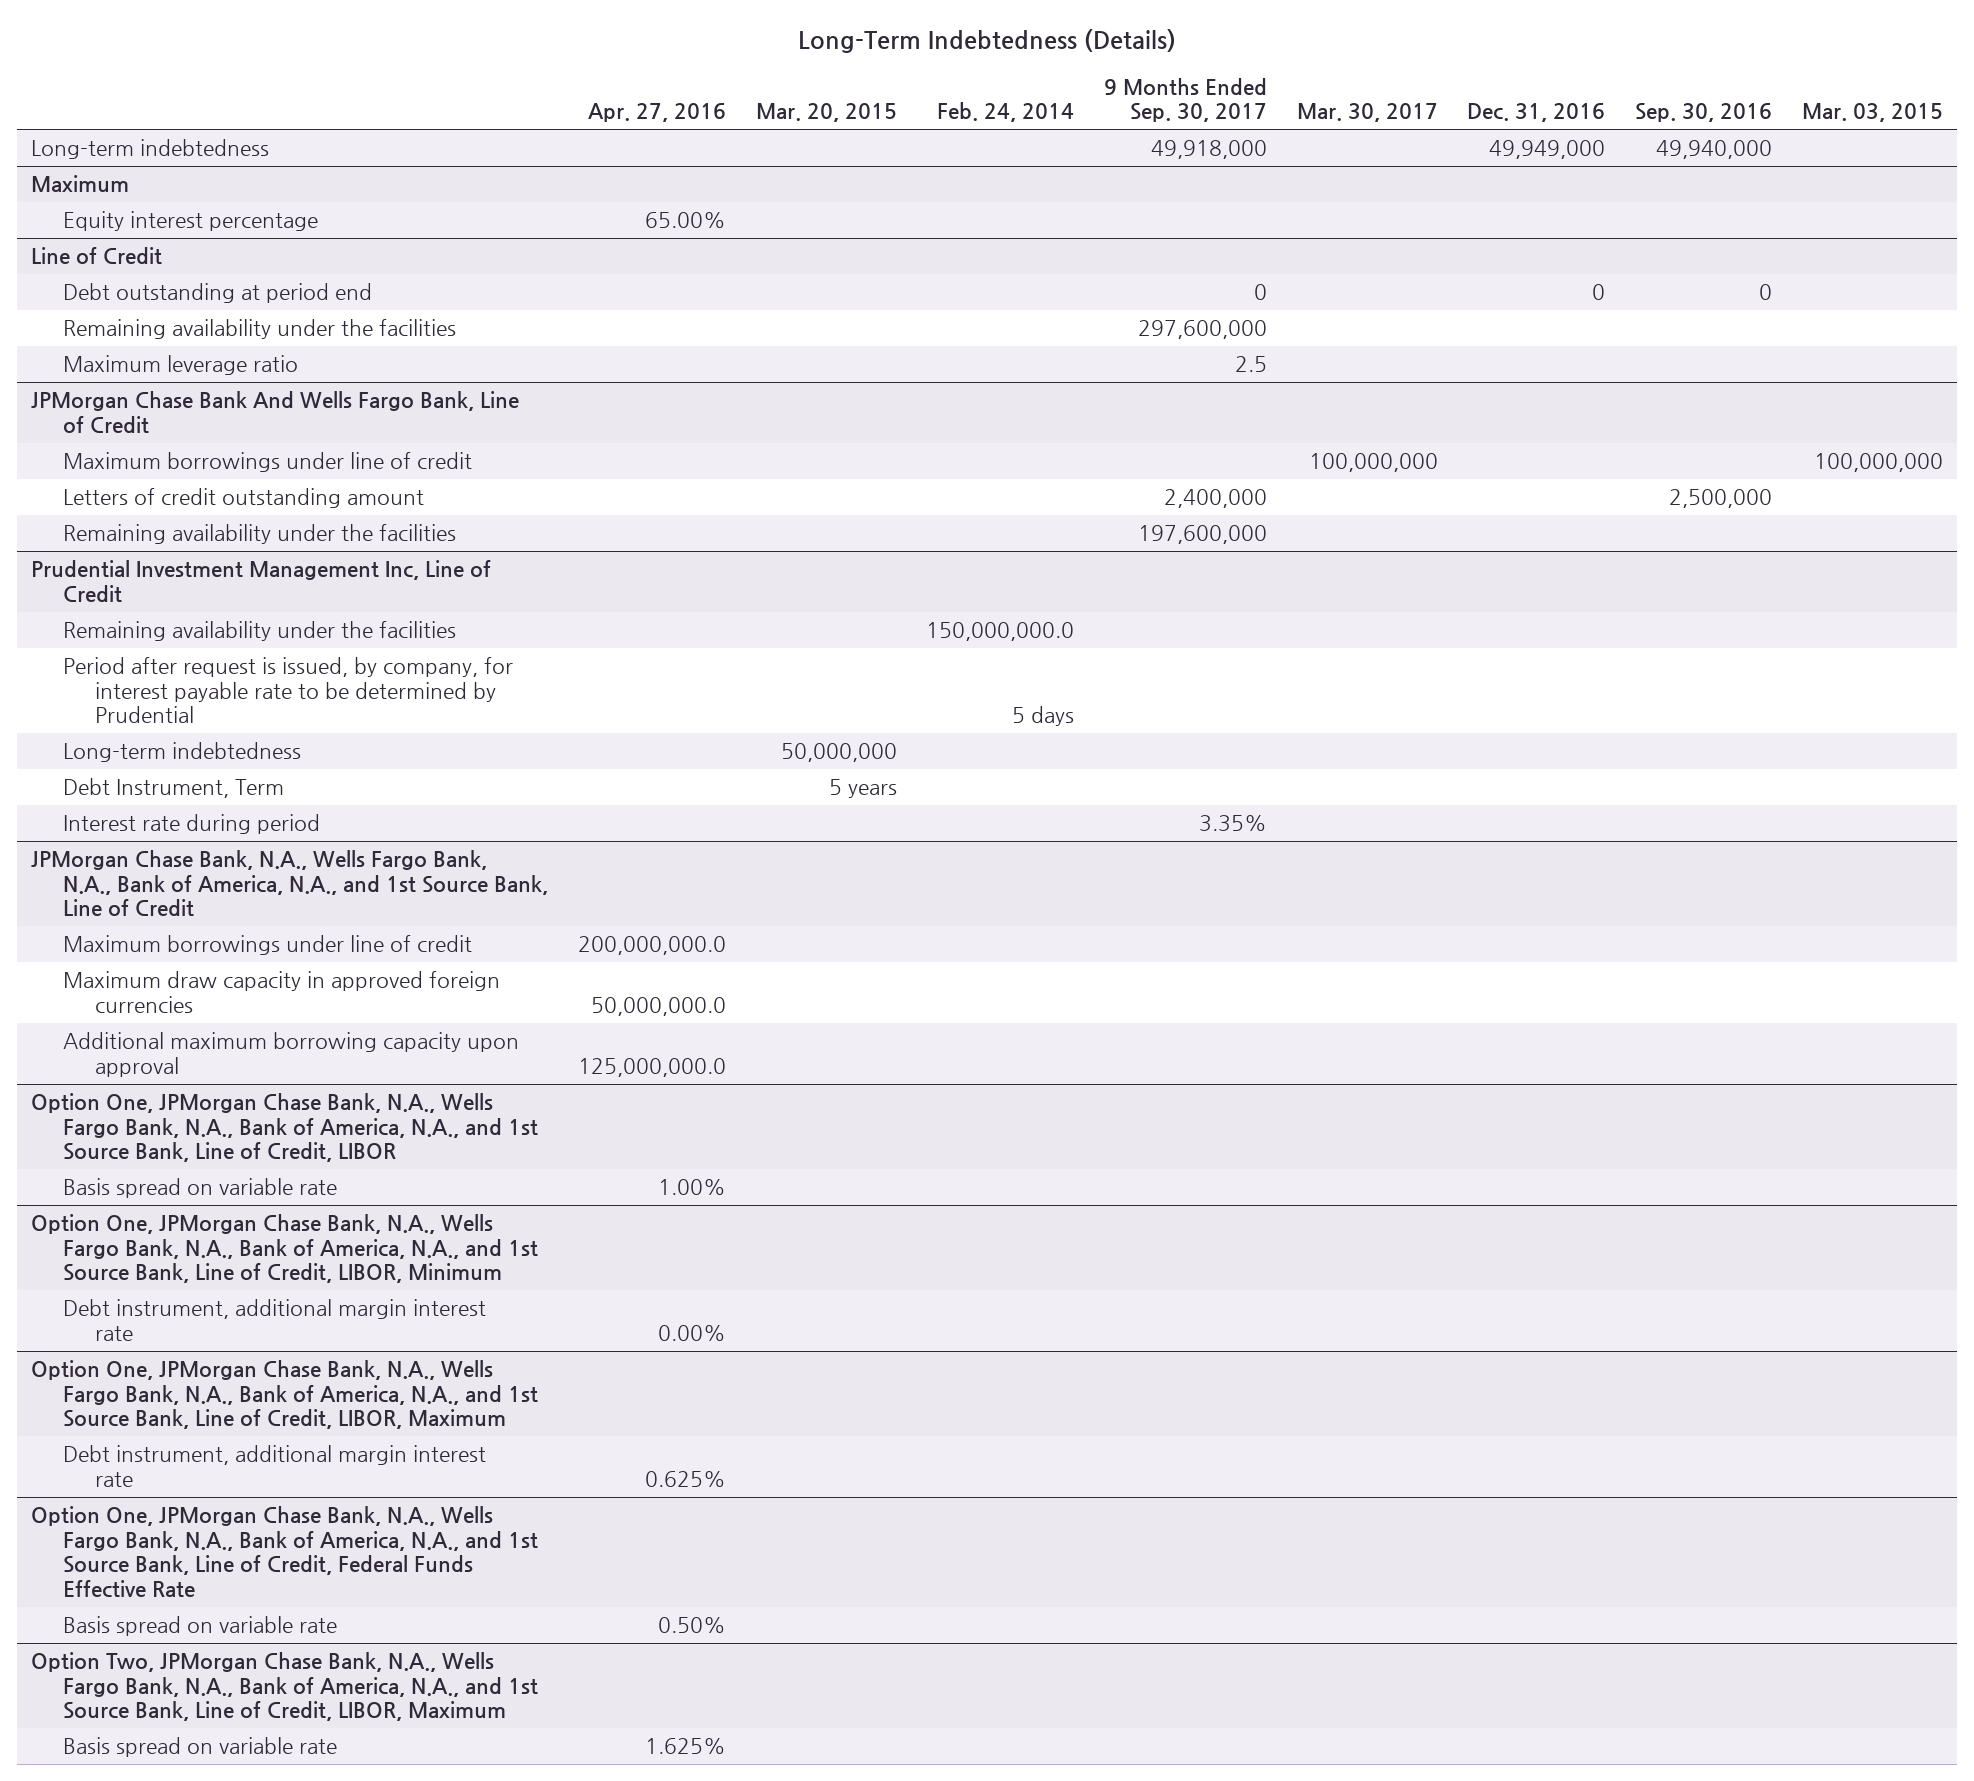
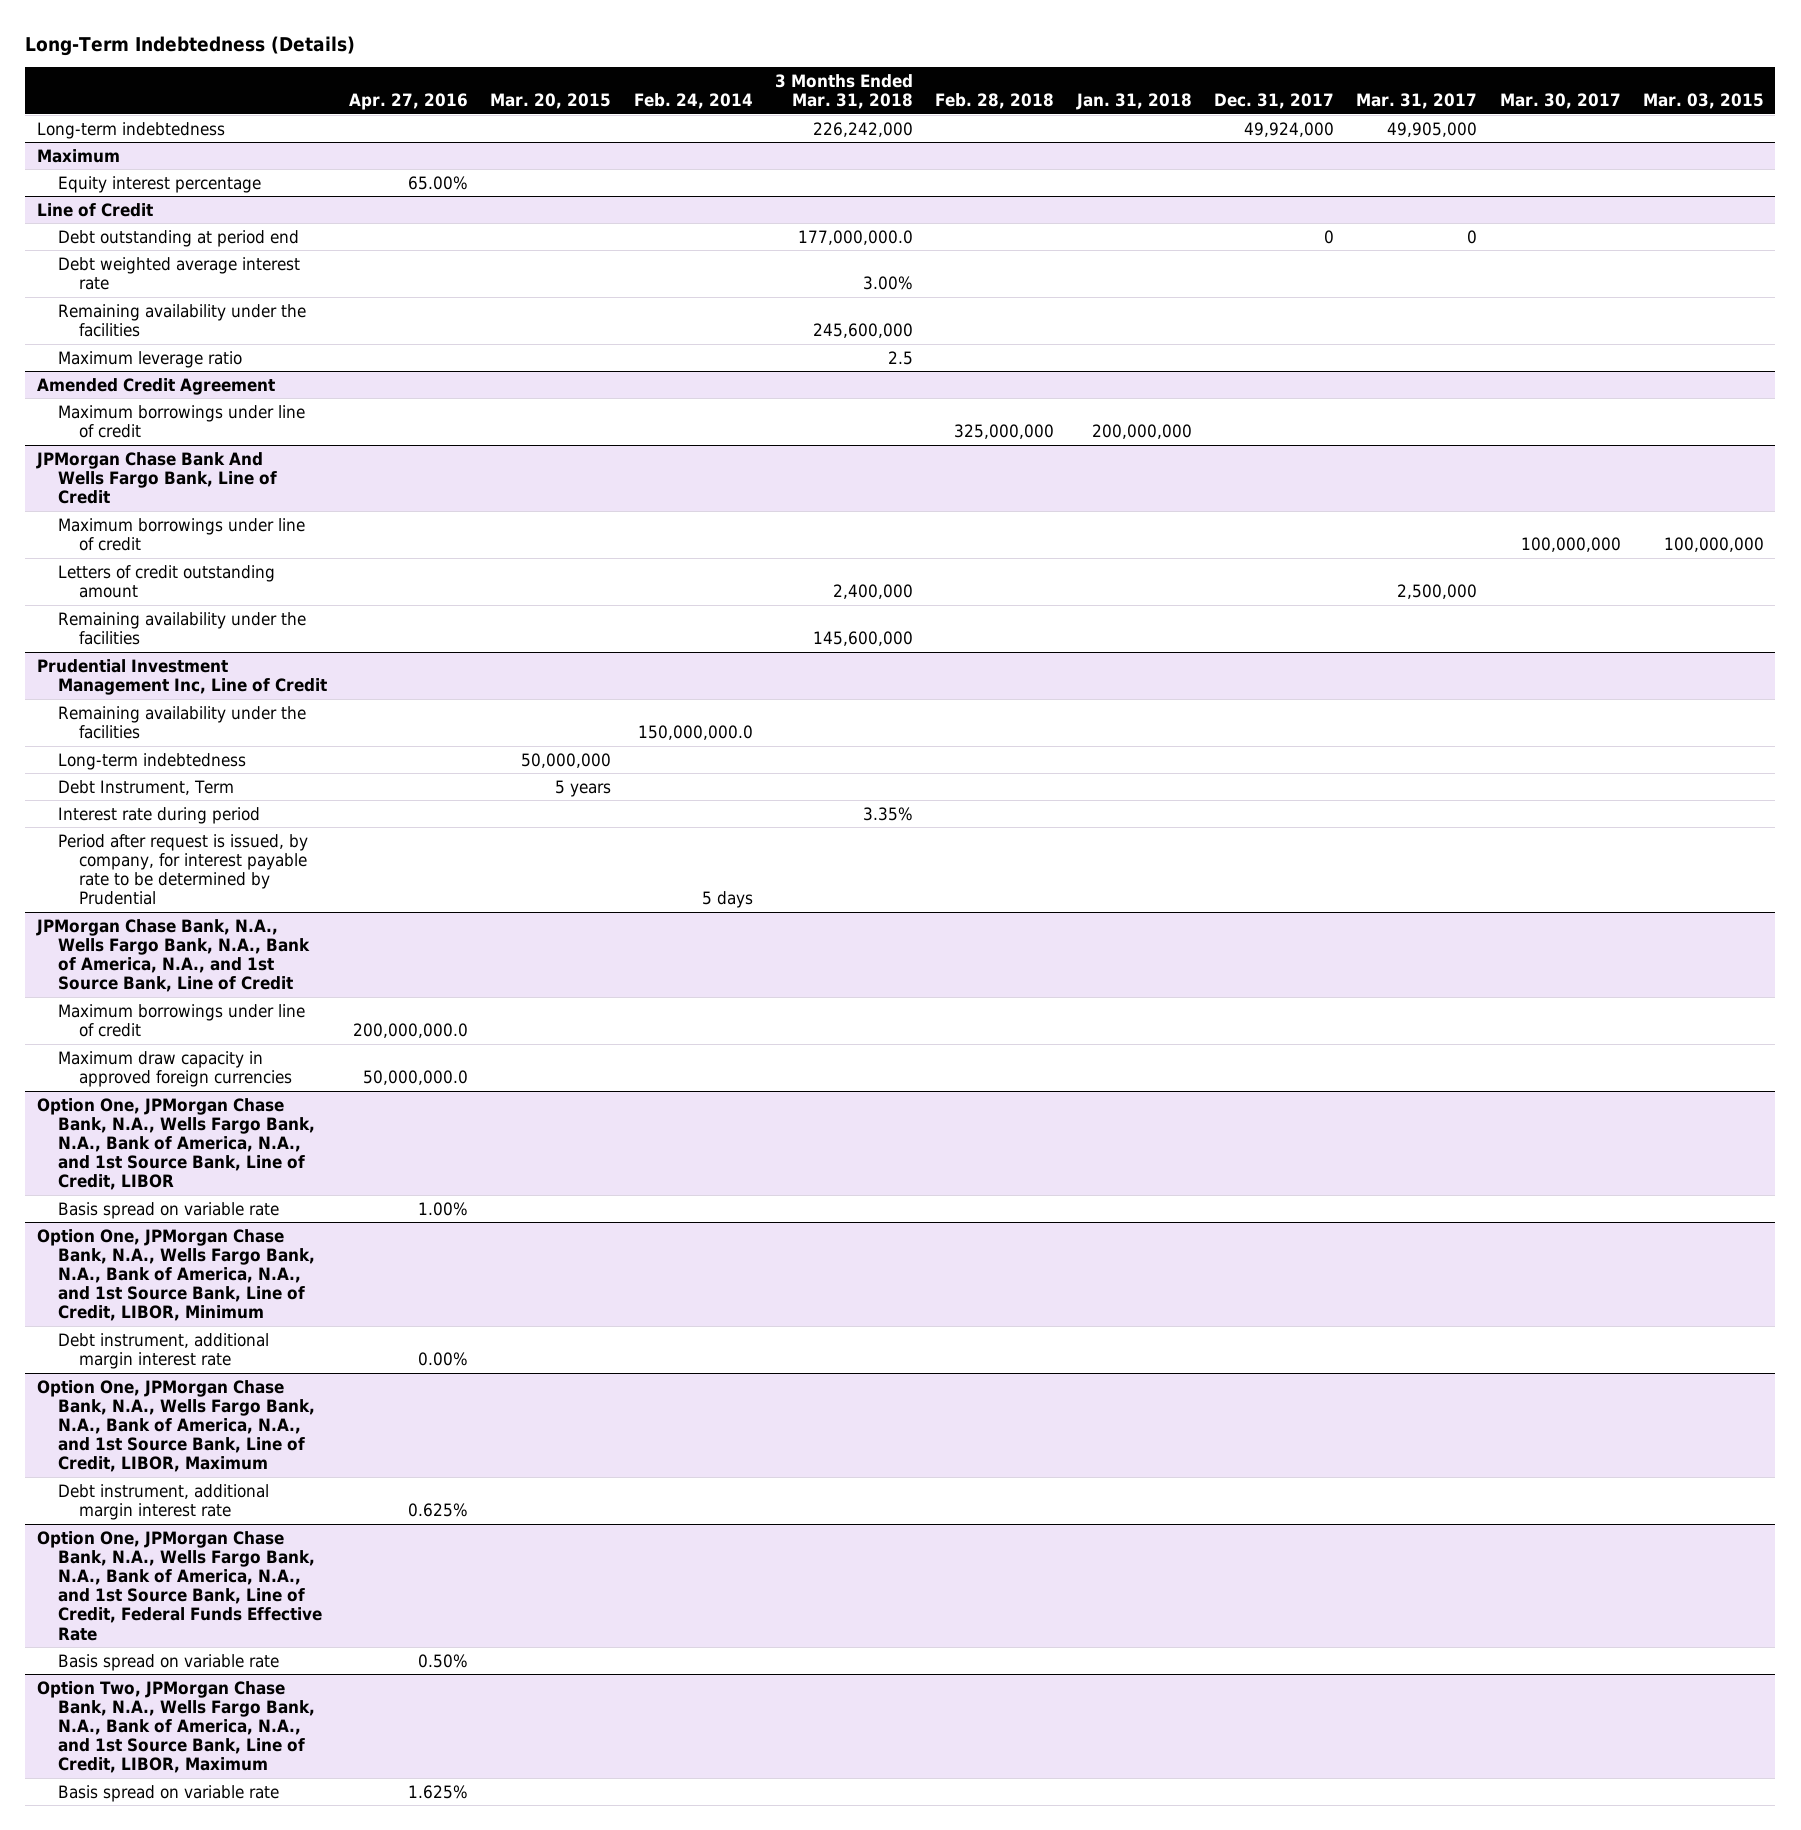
[1103,77,1267,123] 9 Months Ended Sep. 30, 2017 -> none
[1467,103,1606,123] Dec. 31, 2016 -> none
[1634,103,1772,123] Sep. 30, 2016 -> none
none -> [775,73,914,109] 3 Months Ended Mar. 31, 2018
none -> [935,92,1055,109] Feb. 28, 2018
none -> [1075,92,1192,110] Jan. 31, 2018
none -> [1214,92,1335,109] Dec. 31, 2017
none -> [1356,92,1478,109] Mar. 31, 2017
none -> [57,256,300,290] Debt weighted average interest rate
none -> [36,377,275,395] Amended Credit Agreement
none -> [57,404,305,438] Maximum borrowings under line of credit
[63,657,514,724] Period after request is issued, by company, for interest payable rate to be determined by Prudential -> [57,833,308,906] Period after request is issued, by company, for interest payable rate to be determined by Prudential
[63,1032,520,1077] Additional maximum borrowing capacity upon approval -> none

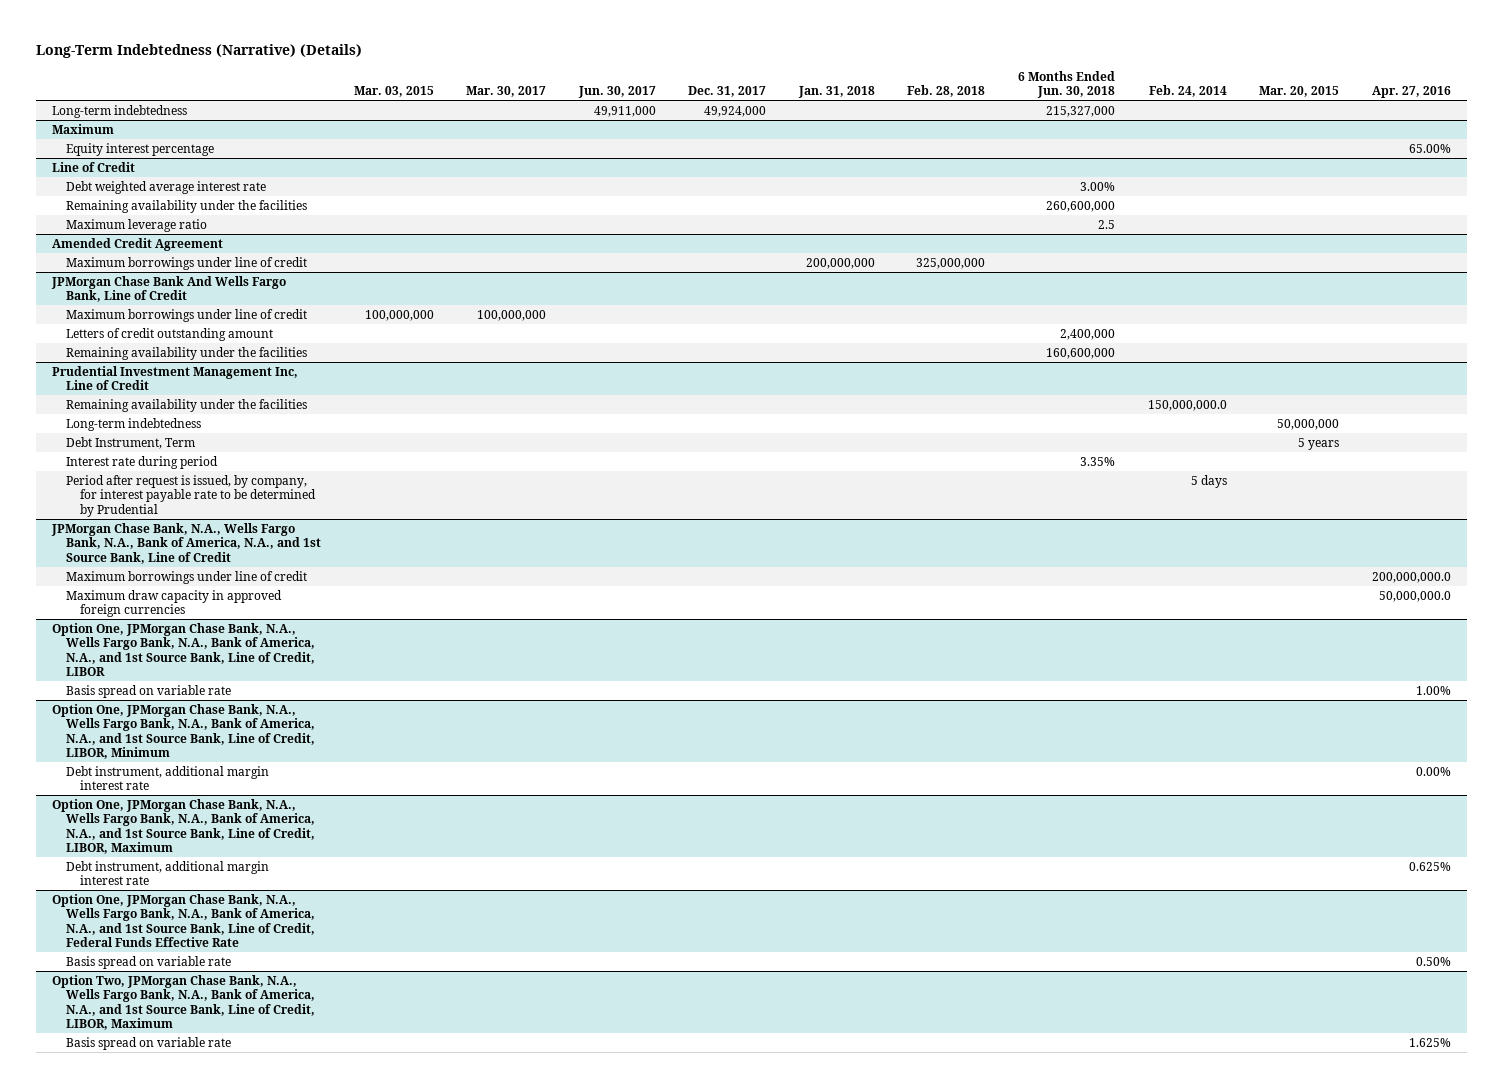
[25,35,356,56] Long-Term Indebtedness (Details) -> [36,43,363,58] Long-Term Indebtedness (Narrative) (Details)
[775,73,914,109] 3 Months Ended Mar. 31, 2018 -> none
[1356,92,1478,109] Mar. 31, 2017 -> none
none -> [577,86,656,99] Jun. 30, 2017
none -> [1017,70,1115,99] 6 Months Ended Jun. 30, 2018
[57,229,299,247] Debt outstanding at period end -> none

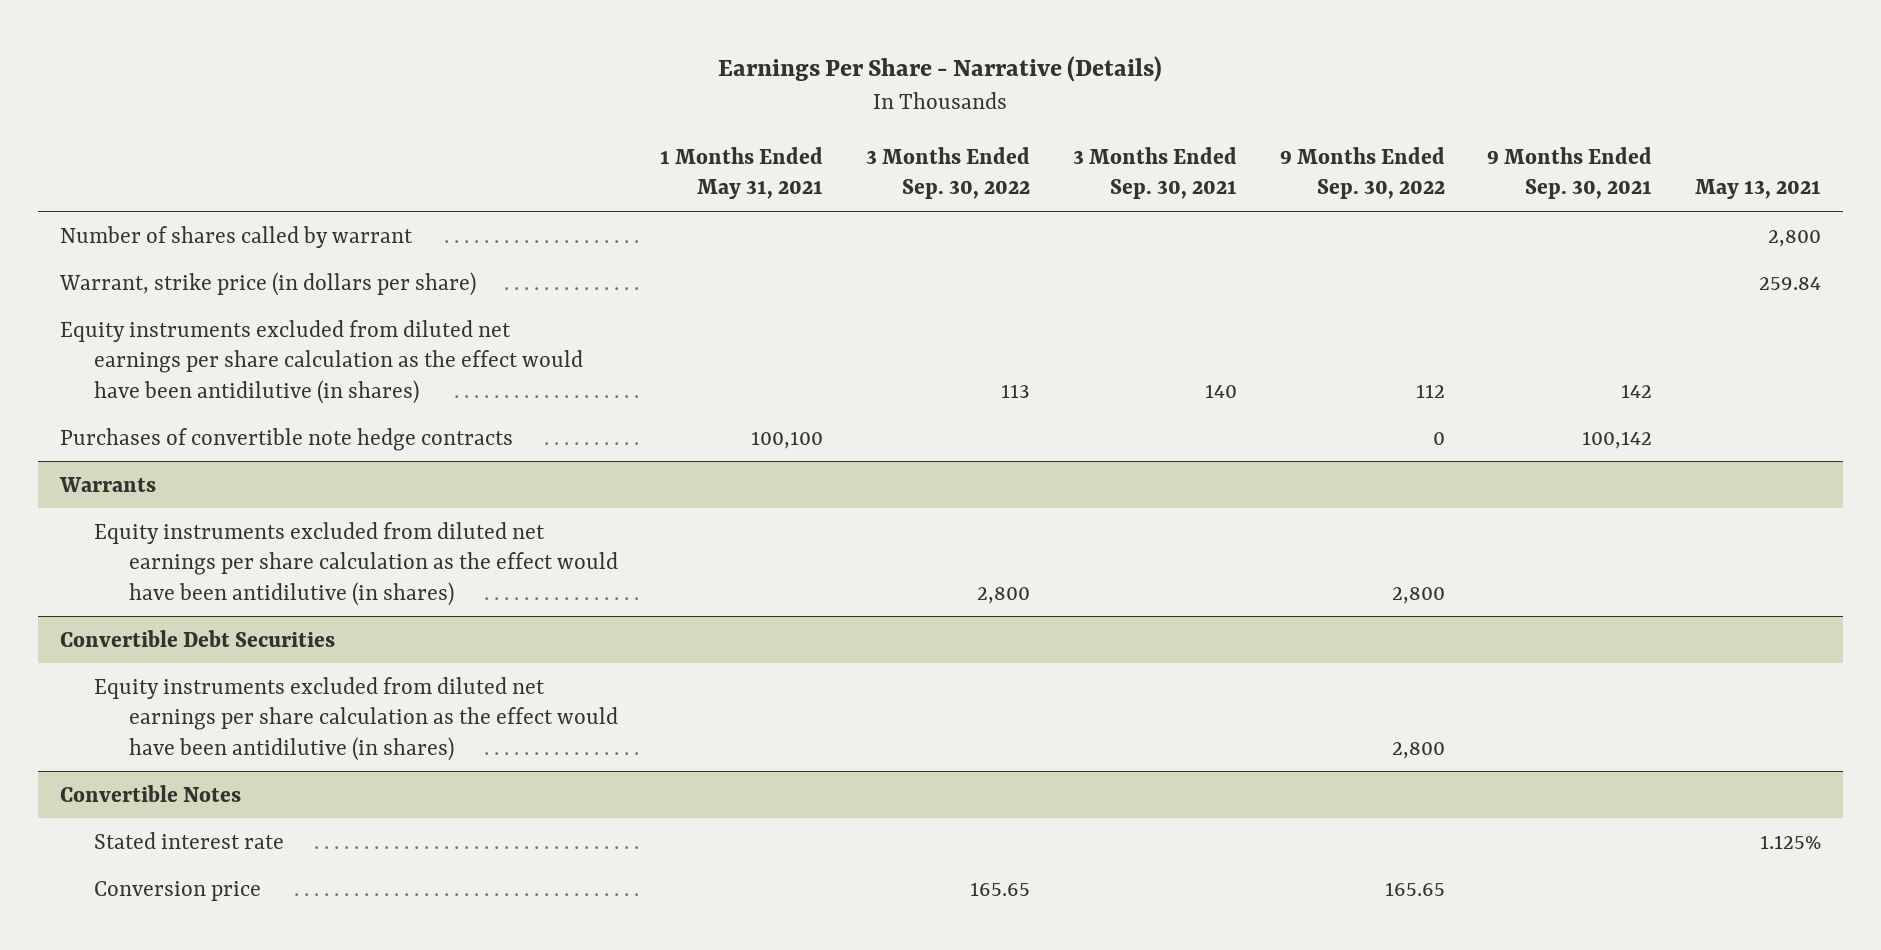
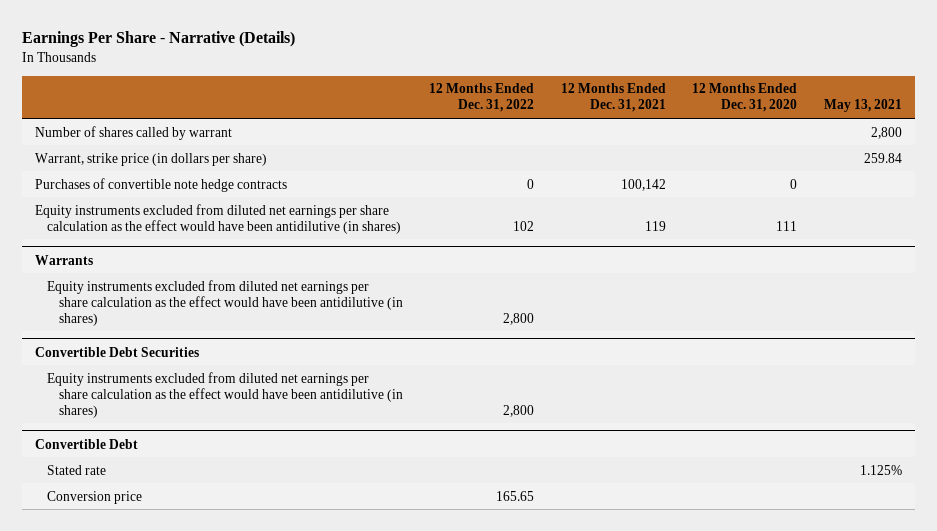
[660,146,824,200] 1 Months Ended May 31, 2021 -> none
[866,146,1031,200] 3 Months Ended Sep. 30, 2022 -> none
[1072,146,1237,200] 3 Months Ended Sep. 30, 2021 -> none
[1279,146,1445,200] 9 Months Ended Sep. 30, 2022 -> none
[1487,146,1653,200] 9 Months Ended Sep. 30, 2021 -> none
none -> [429,83,535,113] 12 Months Ended Dec. 31, 2022
none -> [560,83,666,113] 12 Months Ended Dec. 31, 2021
none -> [692,83,798,113] 12 Months Ended Dec. 31, 2020
[59,319,584,404] Equity instruments excluded from diluted net earnings per share calculation as the effect would have been antidilutive (in shares) -> [35,203,402,234] Equity instruments excluded from diluted net earnings per share calculation as the effect would have been antidilutive (in shares)
[59,784,241,802] Convertible Notes -> [35,438,139,449] Convertible Debt
[94,831,285,849] Stated interest rate -> [47,464,107,475] Stated rate

